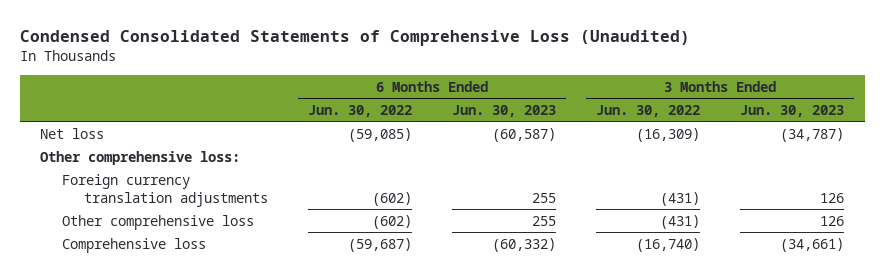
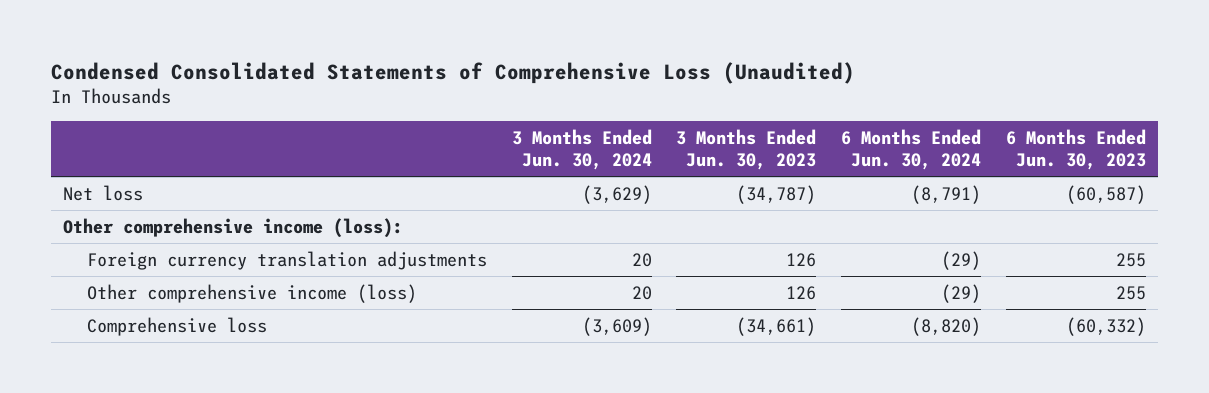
[308,104,413,117] Jun. 30, 2022 -> none
[596,104,701,117] Jun. 30, 2022 -> none
none -> [511,129,652,170] 3 Months Ended Jun. 30, 2024
none -> [841,129,982,170] 6 Months Ended Jun. 30, 2024
[40,150,241,165] Other comprehensive loss: -> [63,218,404,239] Other comprehensive income (loss):
[62,214,255,230] Other comprehensive loss -> [87,284,418,304] Other comprehensive income (loss)

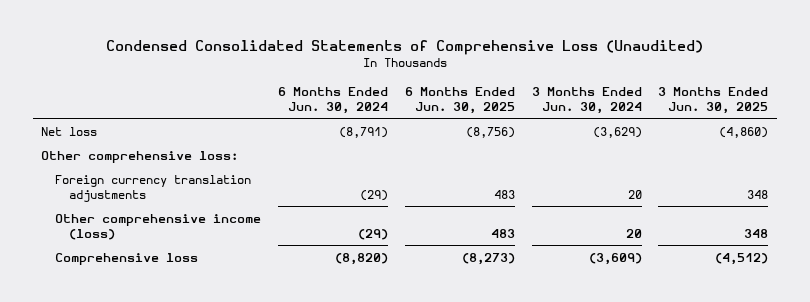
[676,129,817,170] 3 Months Ended Jun. 30, 2023 -> none
[1005,129,1146,170] 6 Months Ended Jun. 30, 2023 -> none
none -> [404,86,515,114] 6 Months Ended Jun. 30, 2025
none -> [658,86,769,114] 3 Months Ended Jun. 30, 2025
[63,218,404,239] Other comprehensive income (loss): -> [41,150,239,163] Other comprehensive loss:

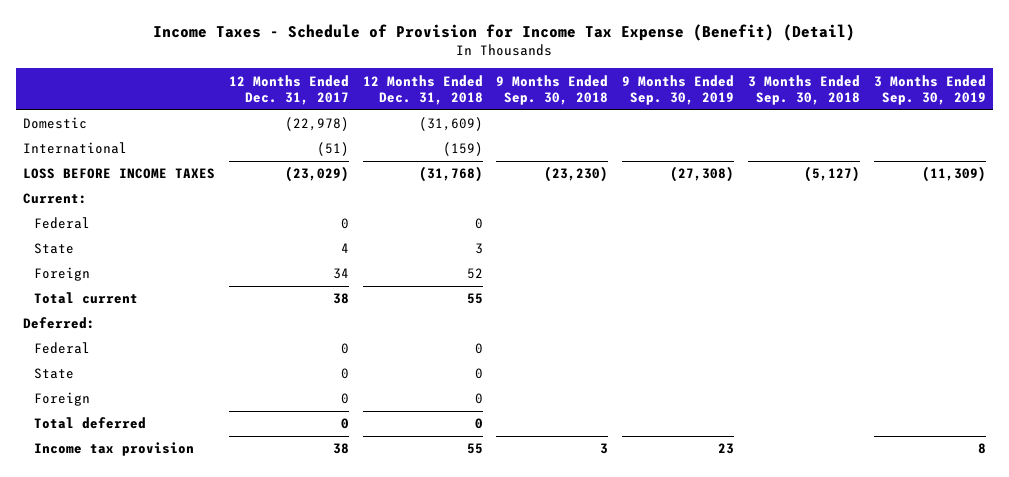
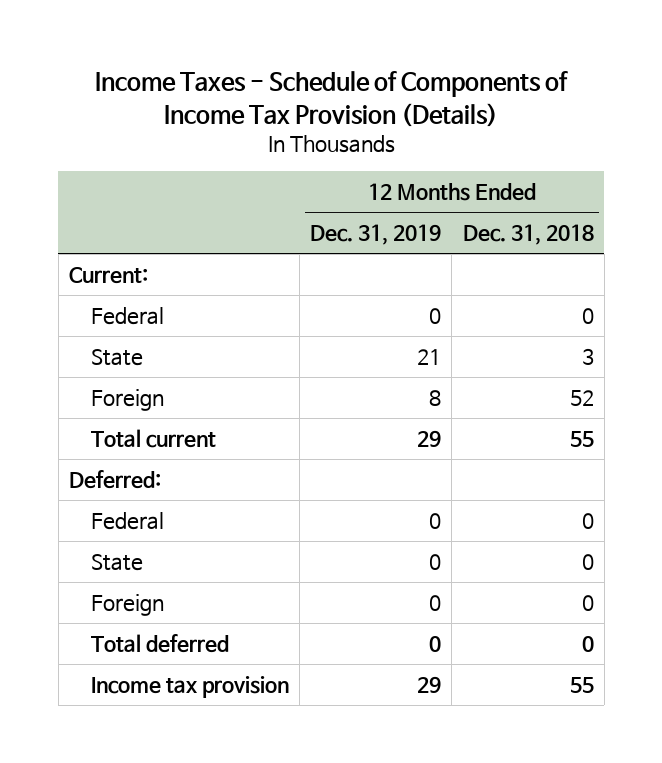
[153,23,856,41] Income Taxes - Schedule of Provision for Income Tax Expense (Benefit) (Detail) -> [95,71,569,127] Income Taxes - Schedule of Components of Income Tax Provision (Details)
[228,74,349,106] 12 Months Ended Dec. 31, 2017 -> none
[496,74,609,106] 9 Months Ended Sep. 30, 2018 -> none
[622,74,735,106] 9 Months Ended Sep. 30, 2019 -> none
[748,74,861,106] 3 Months Ended Sep. 30, 2018 -> none
[873,74,986,106] 3 Months Ended Sep. 30, 2019 -> none
none -> [310,224,442,246] Dec. 31, 2019
[23,117,88,130] Domestic -> none
[23,142,128,155] International -> none
[23,168,216,180] LOSS BEFORE INCOME TAXES -> none

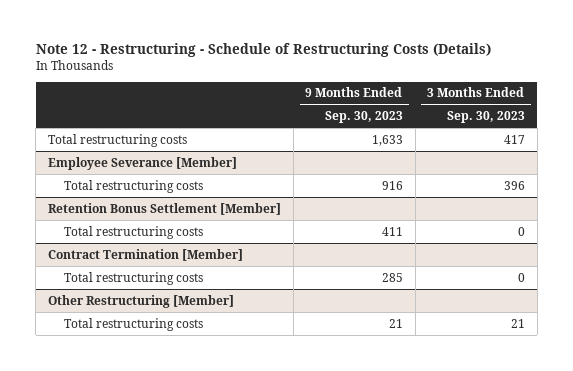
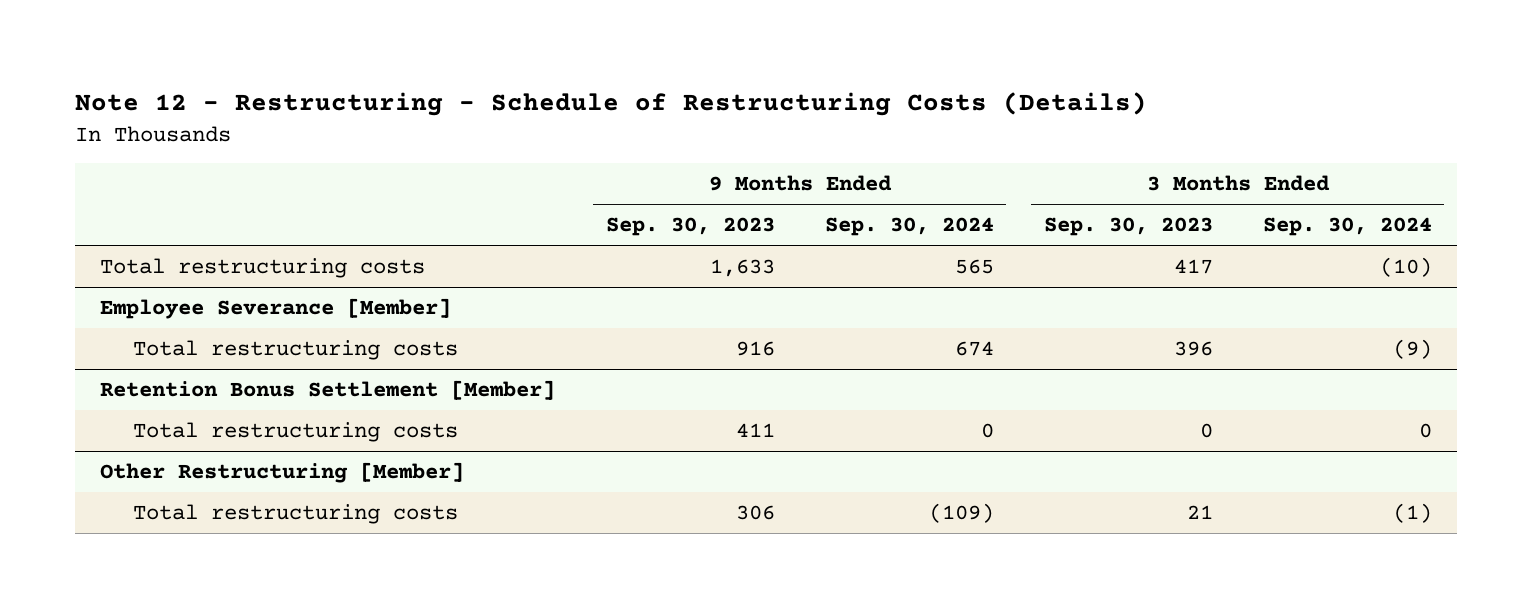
none -> [824,217,994,237] Sep. 30, 2024
none -> [1262,217,1432,237] Sep. 30, 2024
[47,248,243,261] Contract Termination [Member] -> none
[63,271,203,285] Total restructuring costs -> none
[388,318,403,328] 21 -> [735,505,775,521] 306

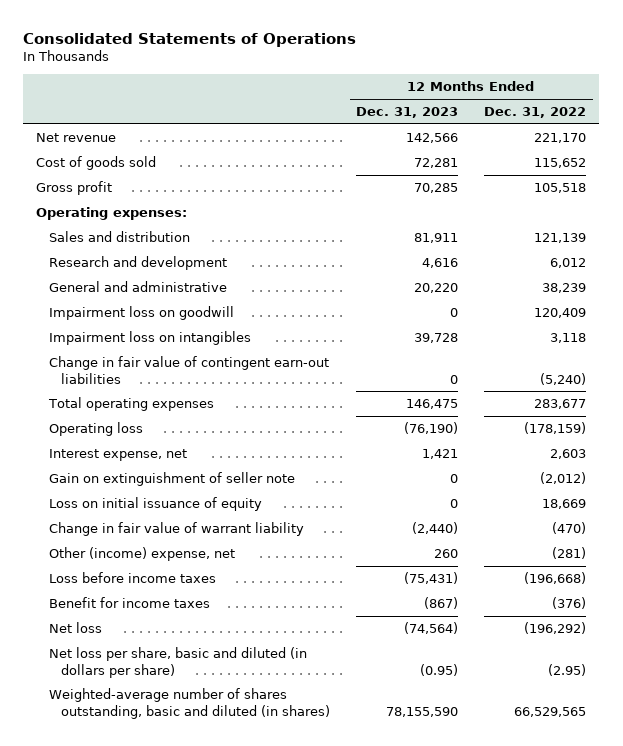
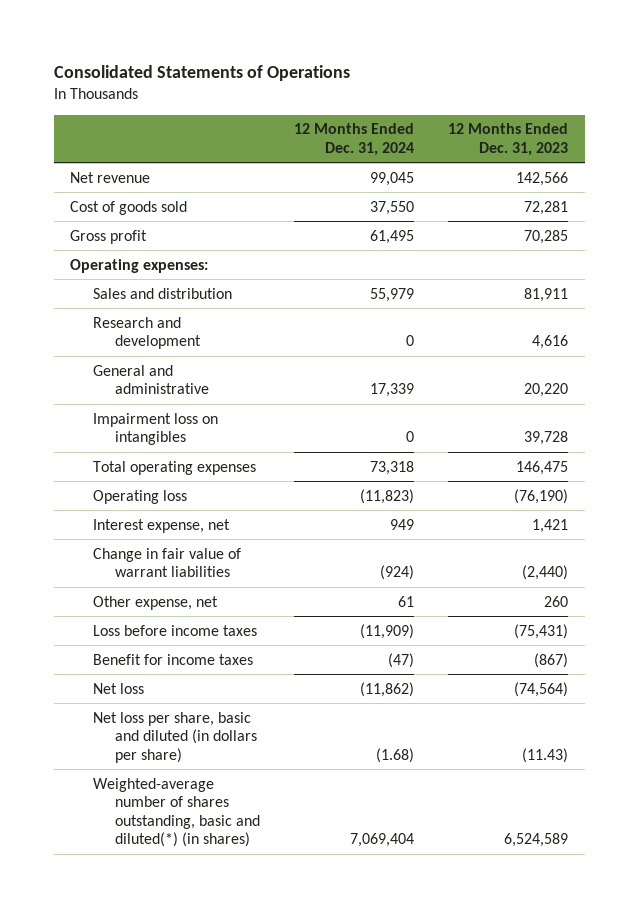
[484,107,587,119] Dec. 31, 2022 -> none
none -> [294,123,415,156] 12 Months Ended Dec. 31, 2024
[48,306,234,321] Impairment loss on goodwill -> none
[48,356,329,384] Change in fair value of contingent earn-out liabilities -> none
[48,472,295,487] Gain on extinguishment of seller note -> none
[48,497,262,512] Loss on initial issuance of equity -> none
[48,522,304,537] Change in fair value of warrant liability -> [92,547,241,578] Change in fair value of warrant liabilities
[48,547,235,562] Other (income) expense, net -> [92,595,218,610] Other expense, net
[420,663,459,676] (0.95) -> [521,747,568,763] (11.43)
[48,688,331,719] Weighted-average number of shares outstanding, basic and diluted (in shares) -> [92,777,261,848] Weighted-average number of shares outstanding, basic and diluted(*) (in shares)
[386,706,459,717] 78,155,590 -> [503,833,568,848] 6,524,589

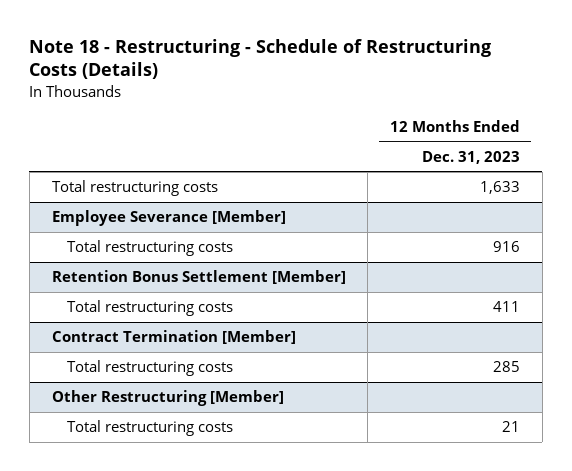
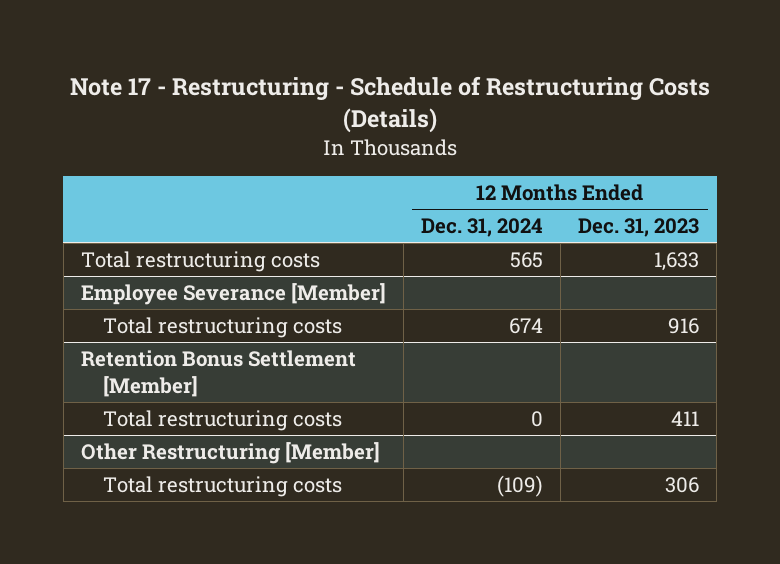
[29,38,492,80] Note 18 - Restructuring - Schedule of Restructuring Costs (Details) -> [70,76,711,134] Note 17 - Restructuring - Schedule of Restructuring Costs (Details)
none -> [421,218,544,238] Dec. 31, 2024
[51,330,296,345] Contract Termination [Member] -> none
[67,360,234,377] Total restructuring costs -> none
[502,421,521,433] 21 -> [665,477,700,494] 306

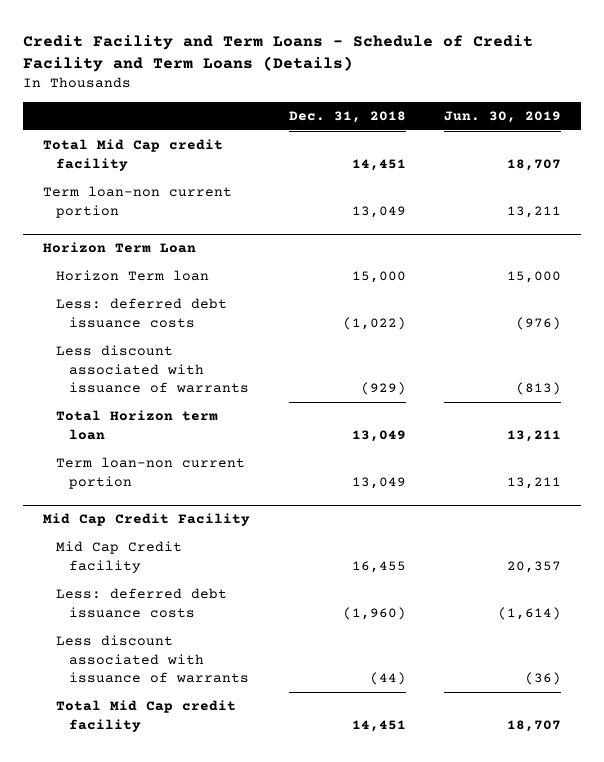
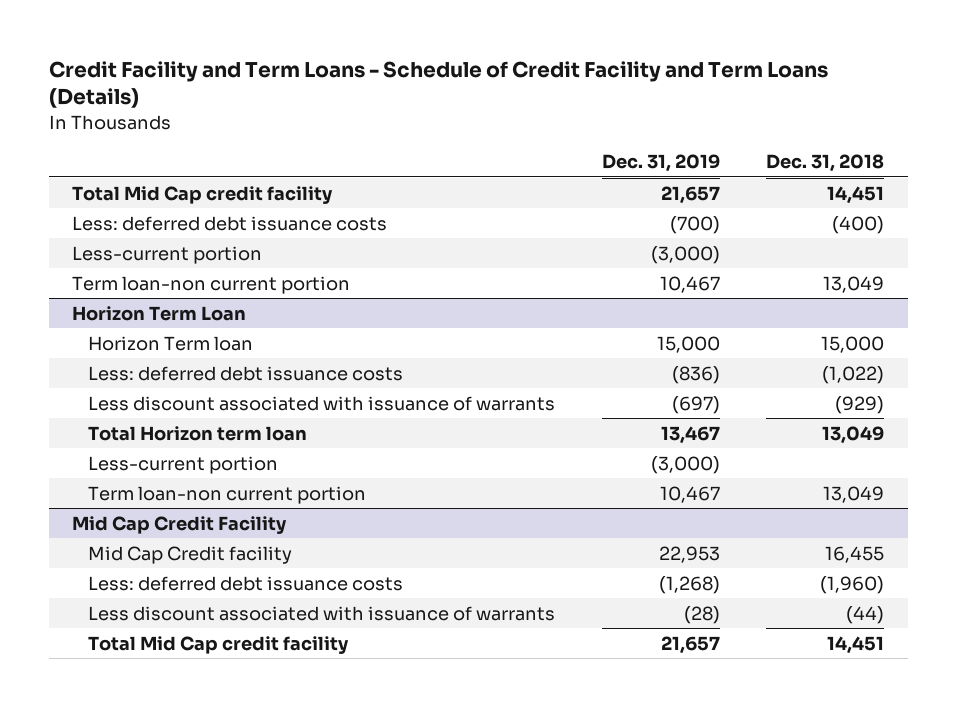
[444,110,562,123] Jun. 30, 2019 -> none
none -> [601,154,720,173] Dec. 31, 2019
none -> [72,215,388,231] Less: deferred debt issuance costs
none -> [72,245,263,264] Less-current portion
none -> [87,455,278,474] Less-current portion

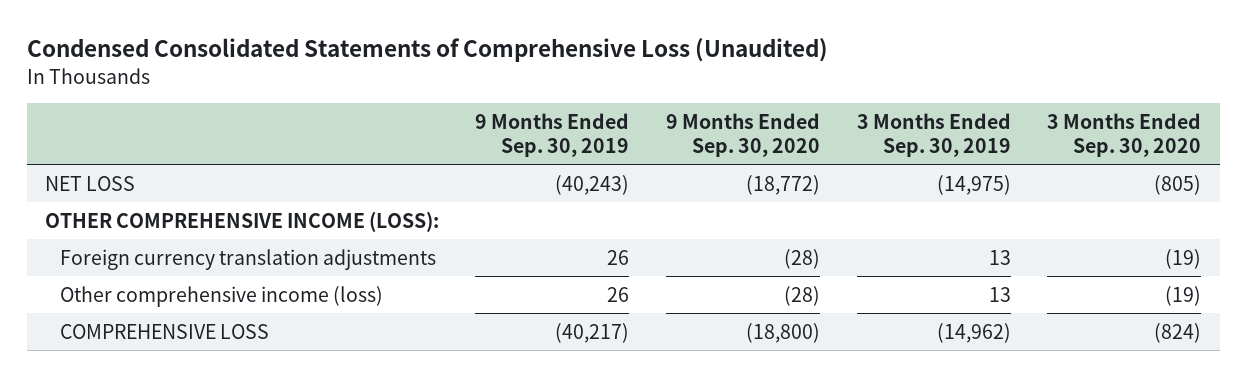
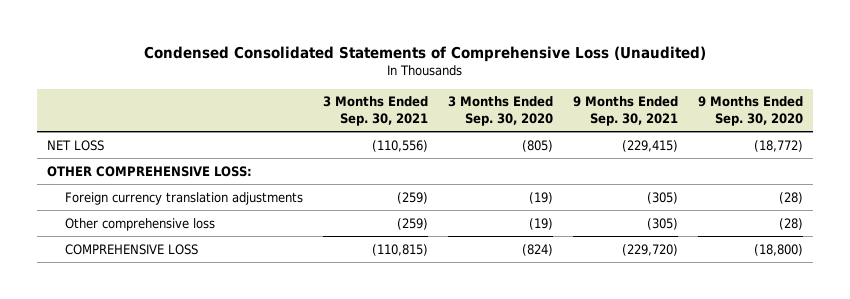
[475,113,630,157] 9 Months Ended Sep. 30, 2019 -> none
[856,113,1011,157] 3 Months Ended Sep. 30, 2019 -> none
none -> [323,96,429,126] 3 Months Ended Sep. 30, 2021
none -> [572,96,678,126] 9 Months Ended Sep. 30, 2021
[44,210,439,232] OTHER COMPREHENSIVE INCOME (LOSS): -> [47,165,253,177] OTHER COMPREHENSIVE LOSS:
[60,285,384,307] Other comprehensive income (loss) -> [65,217,216,231] Other comprehensive loss

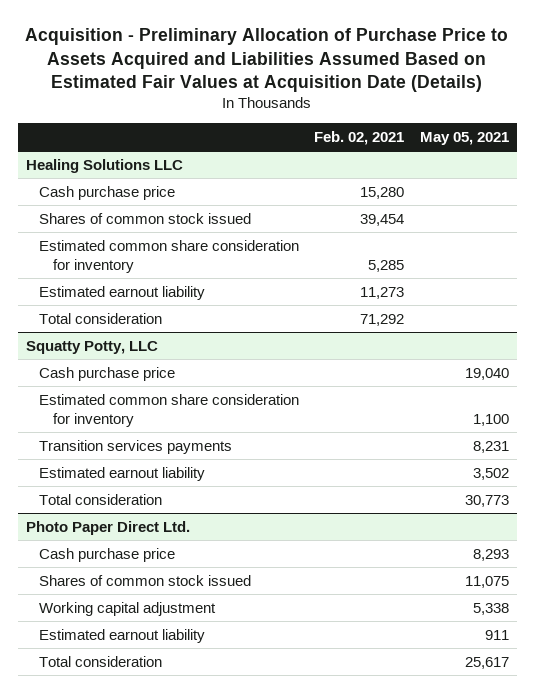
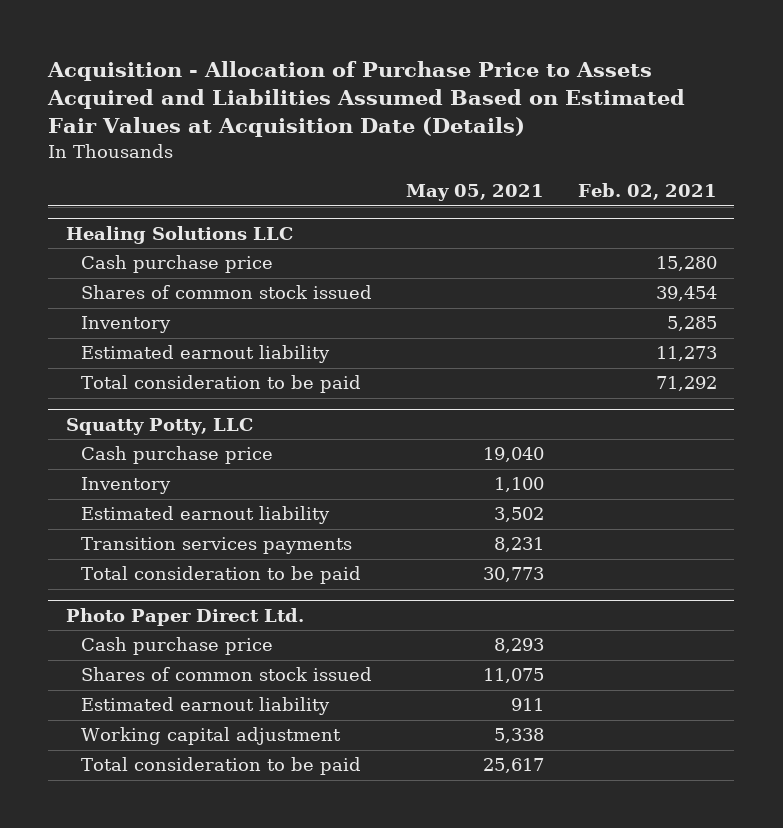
[25,28,509,92] Acquisition - Preliminary Allocation of Purchase Price to Assets Acquired and Liabilities Assumed Based on Estimated Fair Values at Acquisition Date (Details) -> [47,60,686,138] Acquisition - Allocation of Purchase Price to Assets Acquired and Liabilities Assumed Based on Estimated Fair Values at Acquisition Date (Details)
[39,239,300,274] Estimated common share consideration for inventory -> [80,316,171,334] Inventory
[39,312,163,324] Total consideration -> [80,375,361,394] Total consideration to be paid
[39,393,300,428] Estimated common share consideration for inventory -> [80,477,171,495] Inventory
[39,439,233,454] Transition services payments -> [80,537,352,555] Transition services payments
[39,493,163,505] Total consideration -> [80,566,361,585] Total consideration to be paid
[39,601,217,616] Working capital adjustment -> [80,727,341,746] Working capital adjustment
[39,655,163,667] Total consideration -> [80,757,361,776] Total consideration to be paid

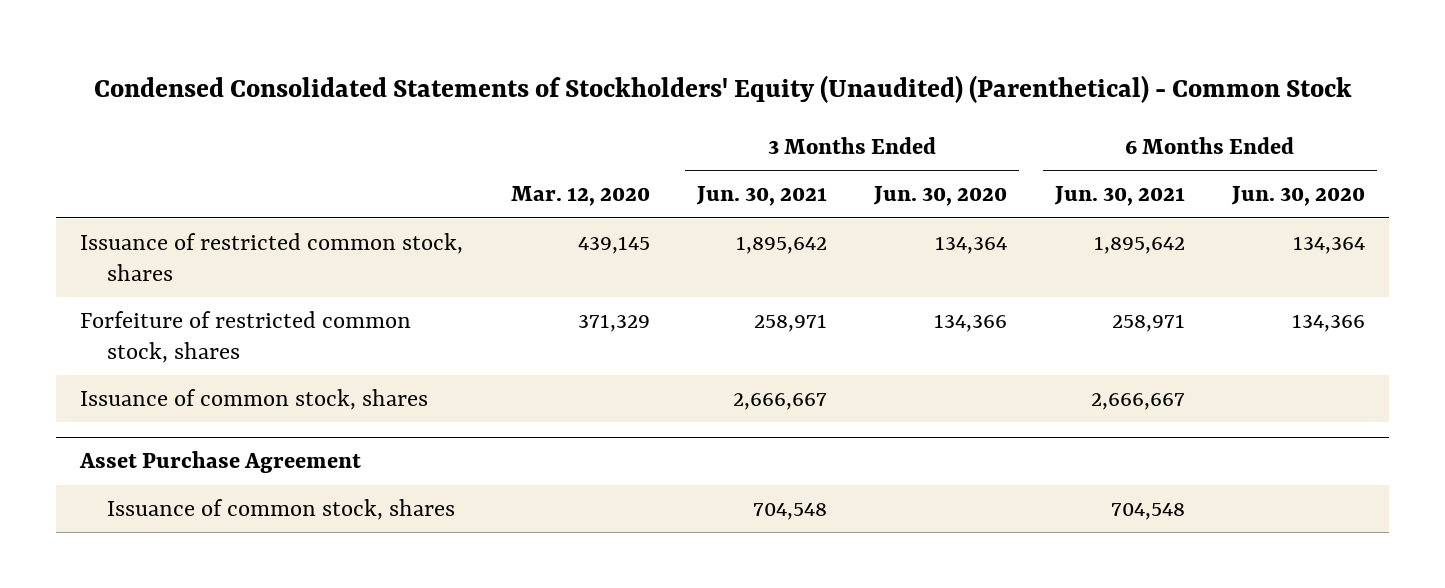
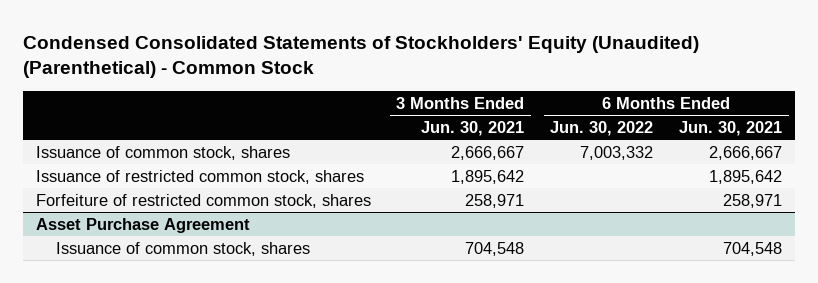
[510,186,650,207] Mar. 12, 2020 -> none
[873,186,1008,207] Jun. 30, 2020 -> none
[1231,186,1366,207] Jun. 30, 2020 -> none
none -> [550,121,654,137] Jun. 30, 2022
[80,389,429,411] Issuance of common stock, shares -> [35,145,290,160] Issuance of common stock, shares

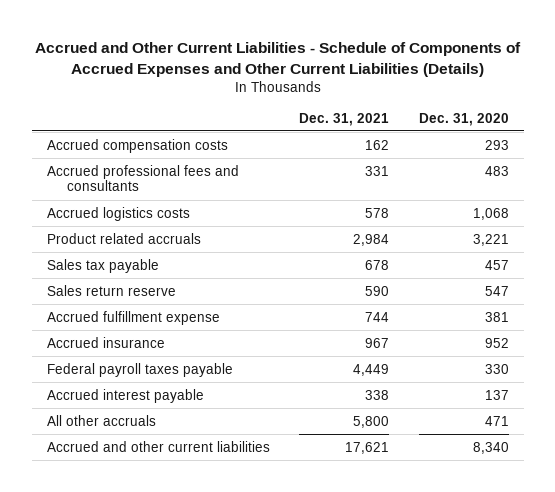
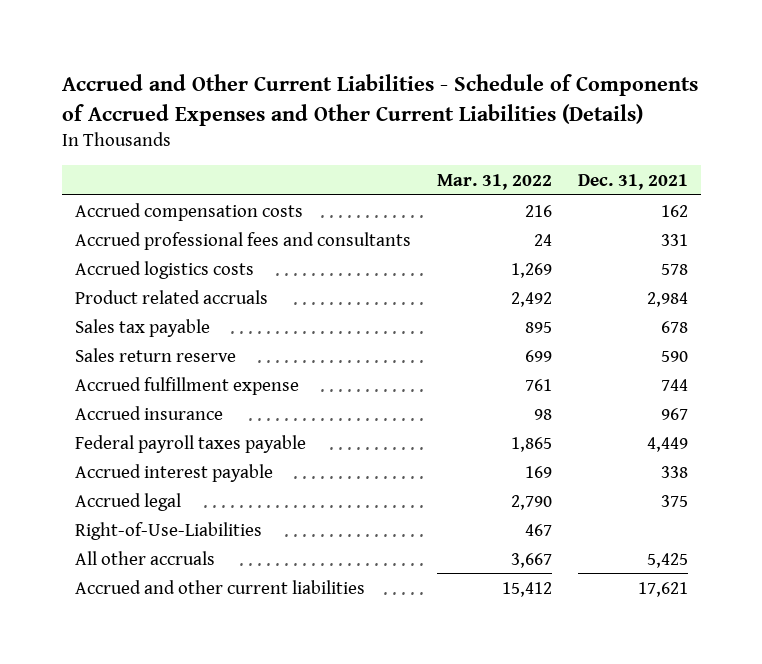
[418,112,509,126] Dec. 31, 2020 -> none
none -> [436,173,552,190] Mar. 31, 2022
none -> [74,492,181,511] Accrued legal
none -> [74,521,262,540] Right-of-Use-Liabilities
[353,415,390,428] 5,800 -> [646,552,688,568] 5,425

